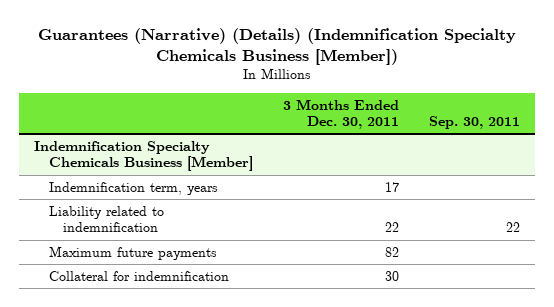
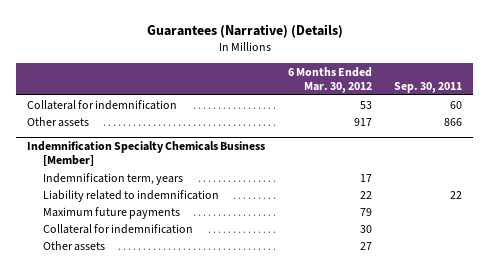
[37,28,516,66] Guarantees (Narrative) (Details) (Indemnification Specialty Chemicals Business [Member]) -> [146,23,343,38] Guarantees (Narrative) (Details)
[282,98,399,129] 3 Months Ended Dec. 30, 2011 -> none
none -> [287,67,372,94] 6 Months Ended Mar. 30, 2012
none -> [27,99,178,110] Collateral for indemnification
none -> [27,116,90,127] Other assets
none -> [42,240,105,251] Other assets

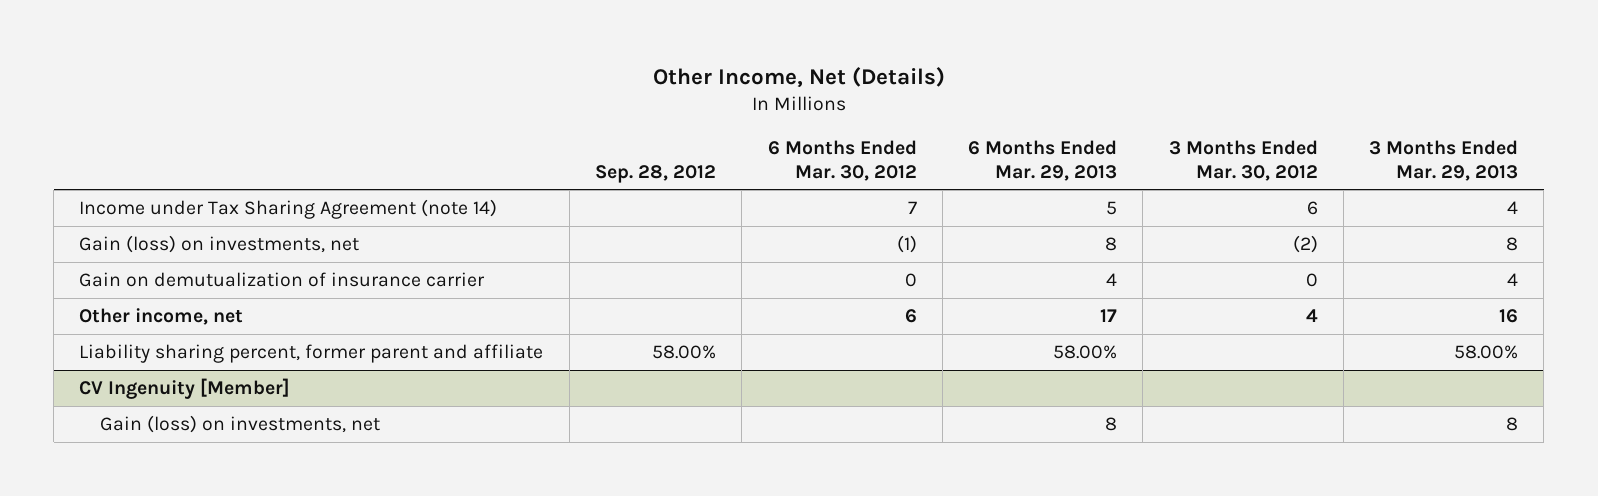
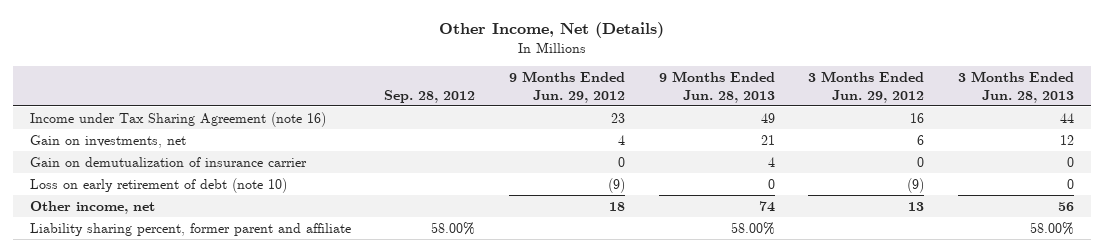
[767,139,917,181] 6 Months Ended Mar. 30, 2012 -> none
[968,139,1118,181] 6 Months Ended Mar. 29, 2013 -> none
[1168,139,1318,181] 3 Months Ended Mar. 30, 2012 -> none
[1369,139,1519,181] 3 Months Ended Mar. 29, 2013 -> none
none -> [508,71,625,103] 9 Months Ended Jun. 29, 2012
none -> [658,71,775,103] 9 Months Ended Jun. 28, 2013
none -> [808,71,925,103] 3 Months Ended Jun. 29, 2012
none -> [957,71,1074,103] 3 Months Ended Jun. 28, 2013
[79,198,498,219] Income under Tax Sharing Agreement (note 14) -> [29,111,326,127] Income under Tax Sharing Agreement (note 16)
[79,234,360,253] Gain (loss) on investments, net -> [29,134,186,148] Gain on investments, net
none -> [29,177,287,193] Loss on early retirement of debt (note 10)
[79,377,291,399] CV Ingenuity [Member] -> none
[100,414,381,433] Gain (loss) on investments, net -> none

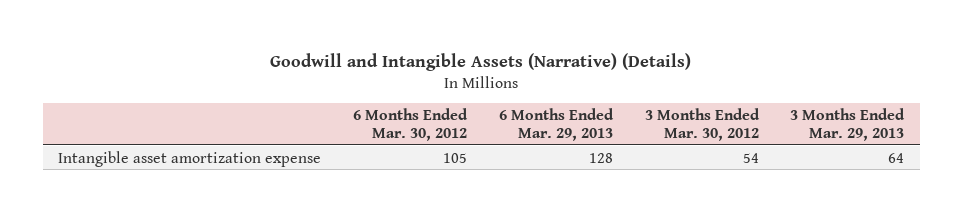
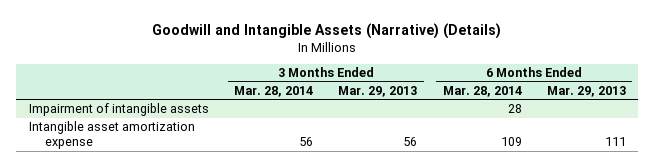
[353,107,469,142] 6 Months Ended Mar. 30, 2012 -> none
[644,107,760,142] 3 Months Ended Mar. 30, 2012 -> none
none -> [233,85,313,97] Mar. 28, 2014
none -> [442,85,522,97] Mar. 28, 2014
none -> [28,103,209,117] Impairment of intangible assets
[588,152,613,163] 128 -> [604,137,626,147] 111
[888,152,905,163] 64 -> [403,137,418,147] 56

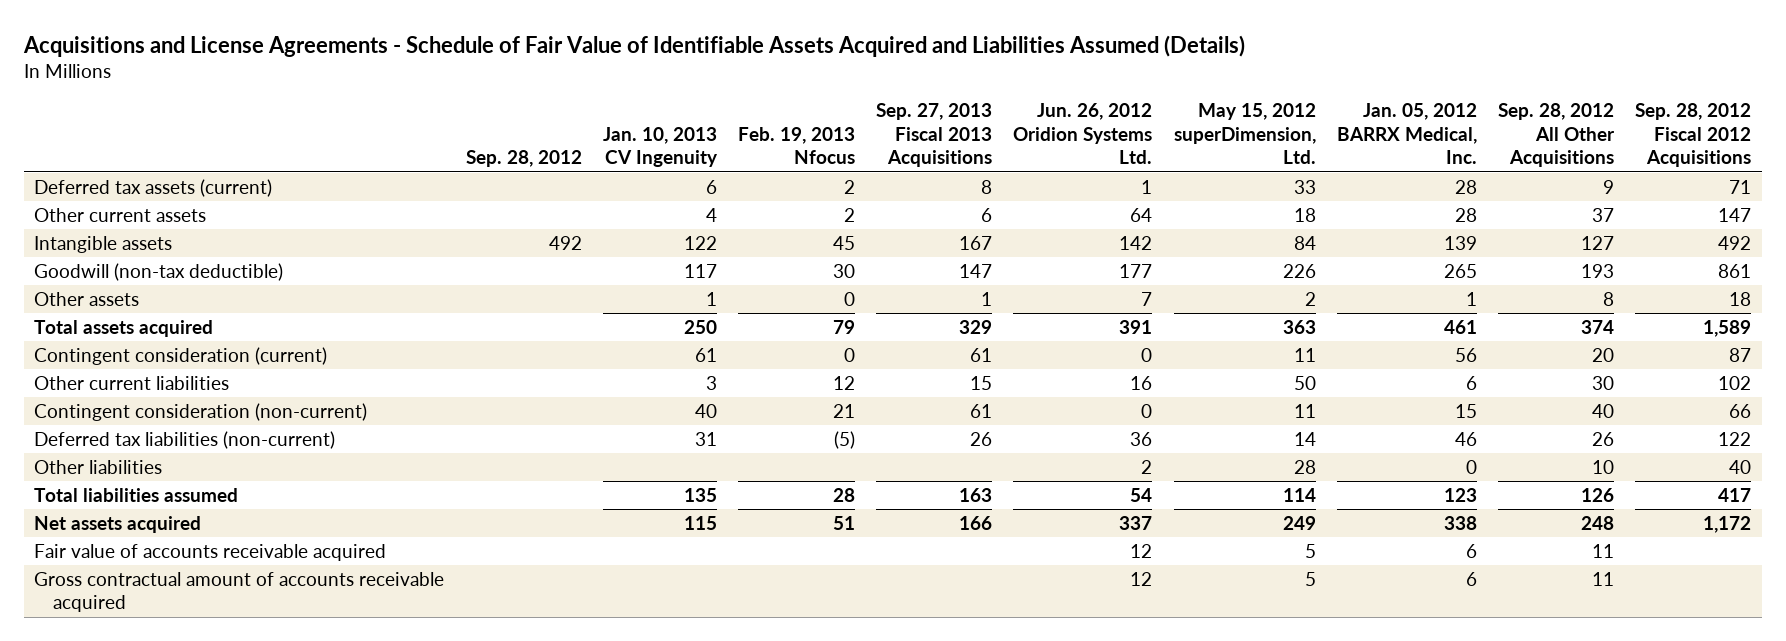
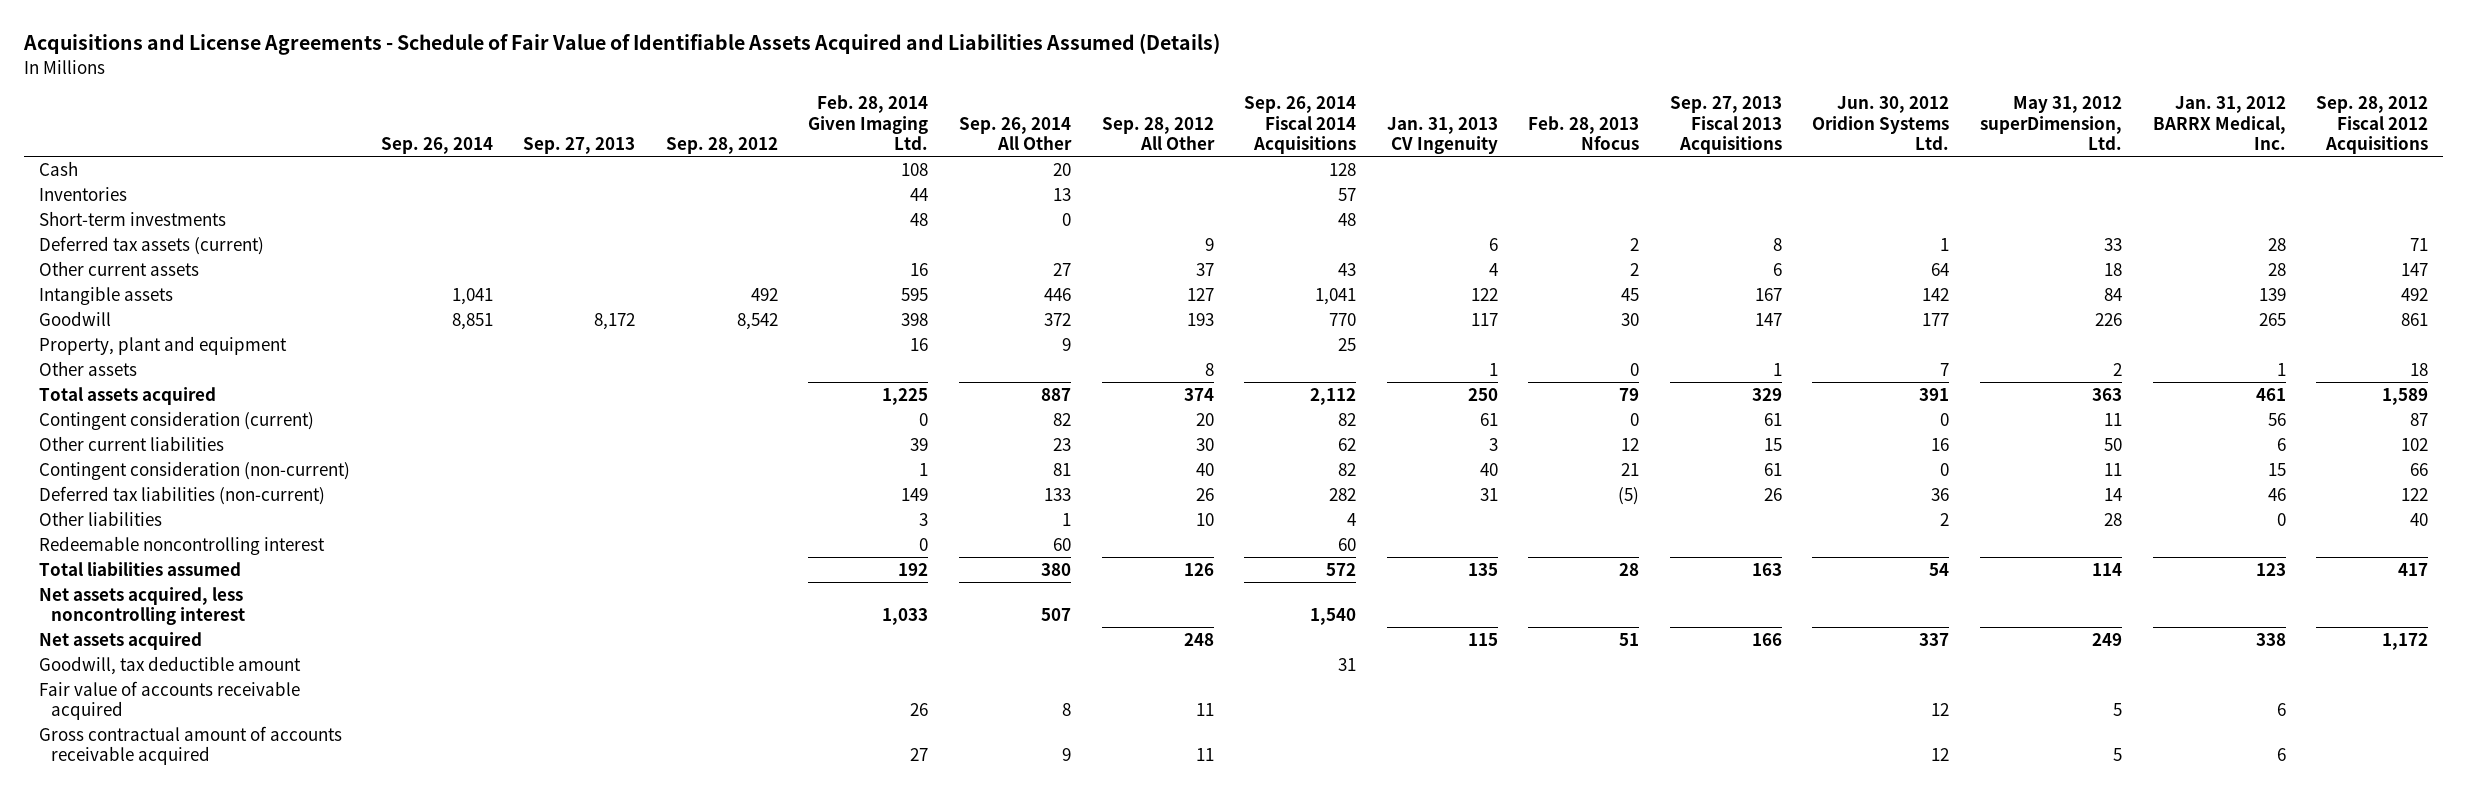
[602,126,718,168] Jan. 10, 2013 CV Ingenuity -> none
[738,126,856,165] Feb. 19, 2013 Nfocus -> none
[1013,103,1153,165] Jun. 26, 2012 Oridion Systems Ltd. -> none
[1173,103,1316,165] May 15, 2012 superDimension, Ltd. -> none
[1336,103,1477,165] Jan. 05, 2012 BARRX Medical, Inc. -> none
[1497,103,1615,168] Sep. 28, 2012 All Other Acquisitions -> none
none -> [380,137,493,155] Sep. 26, 2014
none -> [523,137,636,155] Sep. 27, 2013
none -> [808,95,929,151] Feb. 28, 2014 Given Imaging Ltd.
none -> [958,116,1072,151] Sep. 26, 2014 All Other
none -> [1101,116,1215,151] Sep. 28, 2012 All Other
none -> [1244,96,1357,155] Sep. 26, 2014 Fiscal 2014 Acquisitions
none -> [1386,116,1498,155] Jan. 31, 2013 CV Ingenuity
none -> [1528,115,1640,151] Feb. 28, 2013 Nfocus
none -> [1812,96,1950,151] Jun. 30, 2012 Oridion Systems Ltd.
none -> [1979,96,2122,151] May 31, 2012 superDimension, Ltd.
none -> [2152,96,2286,151] Jan. 31, 2012 BARRX Medical, Inc.
none -> [39,160,79,176] Cash
none -> [39,186,128,201] Inventories
none -> [39,210,227,226] Short-term investments
[34,262,284,281] Goodwill (non-tax deductible) -> none
none -> [39,310,112,326] Goodwill
none -> [39,335,288,355] Property, plant and equipment
none -> [39,535,326,555] Redeemable noncontrolling interest
none -> [39,586,246,626] Net assets acquired, less noncontrolling interest
none -> [39,655,302,675] Goodwill, tax deductible amount

